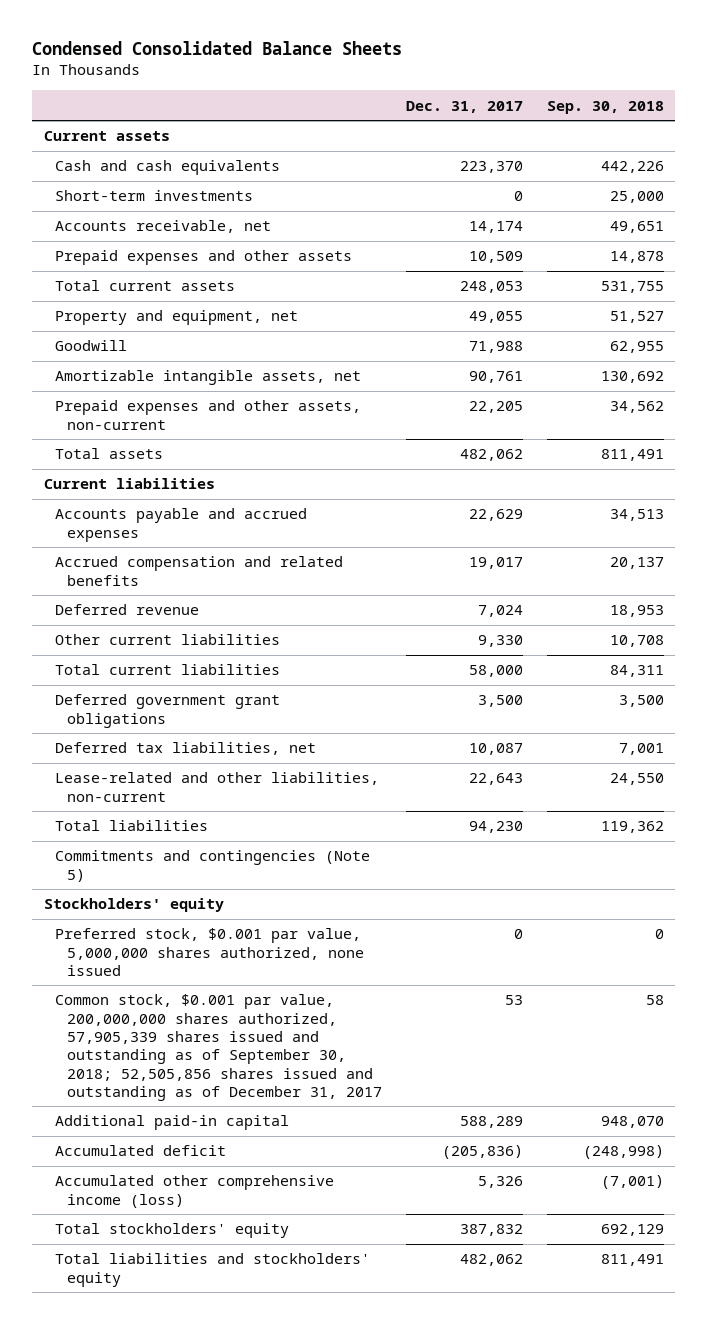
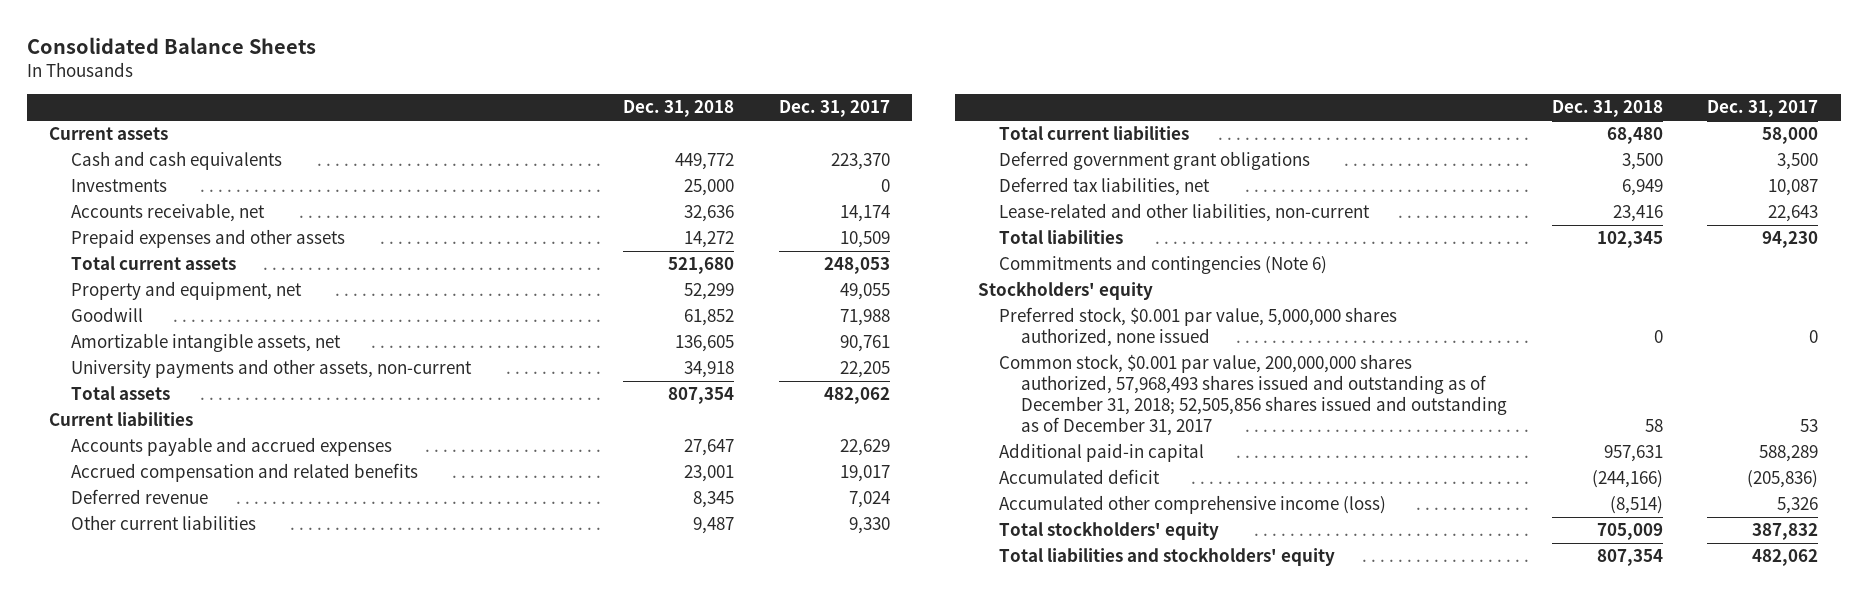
[32,41,403,56] Condensed Consolidated Balance Sheets -> [26,36,316,54] Consolidated Balance Sheets
[546,100,664,114] Sep. 30, 2018 -> none
none -> [623,100,735,118] Dec. 31, 2018
[55,190,254,202] Short-term investments -> [70,179,167,193] Investments
[55,400,362,430] Prepaid expenses and other assets, non-current -> [70,359,472,379] University payments and other assets, non-current
[55,850,371,882] Commitments and contingencies (Note 5) -> [999,255,1328,275] Commitments and contingencies (Note 6)
[55,994,383,1101] Common stock, $0.001 par value, 200,000,000 shares authorized, 57,905,339 shares issued and outstanding as of September 30, 2018; 52,505,856 shares issued and outstanding as of December 31, 2017 -> [999,354,1508,437] Common stock, $0.001 par value, 200,000,000 shares authorized, 57,968,493 shares issued and outstanding as of December 31, 2018; 52,505,856 shares issued and outstanding as of December 31, 2017

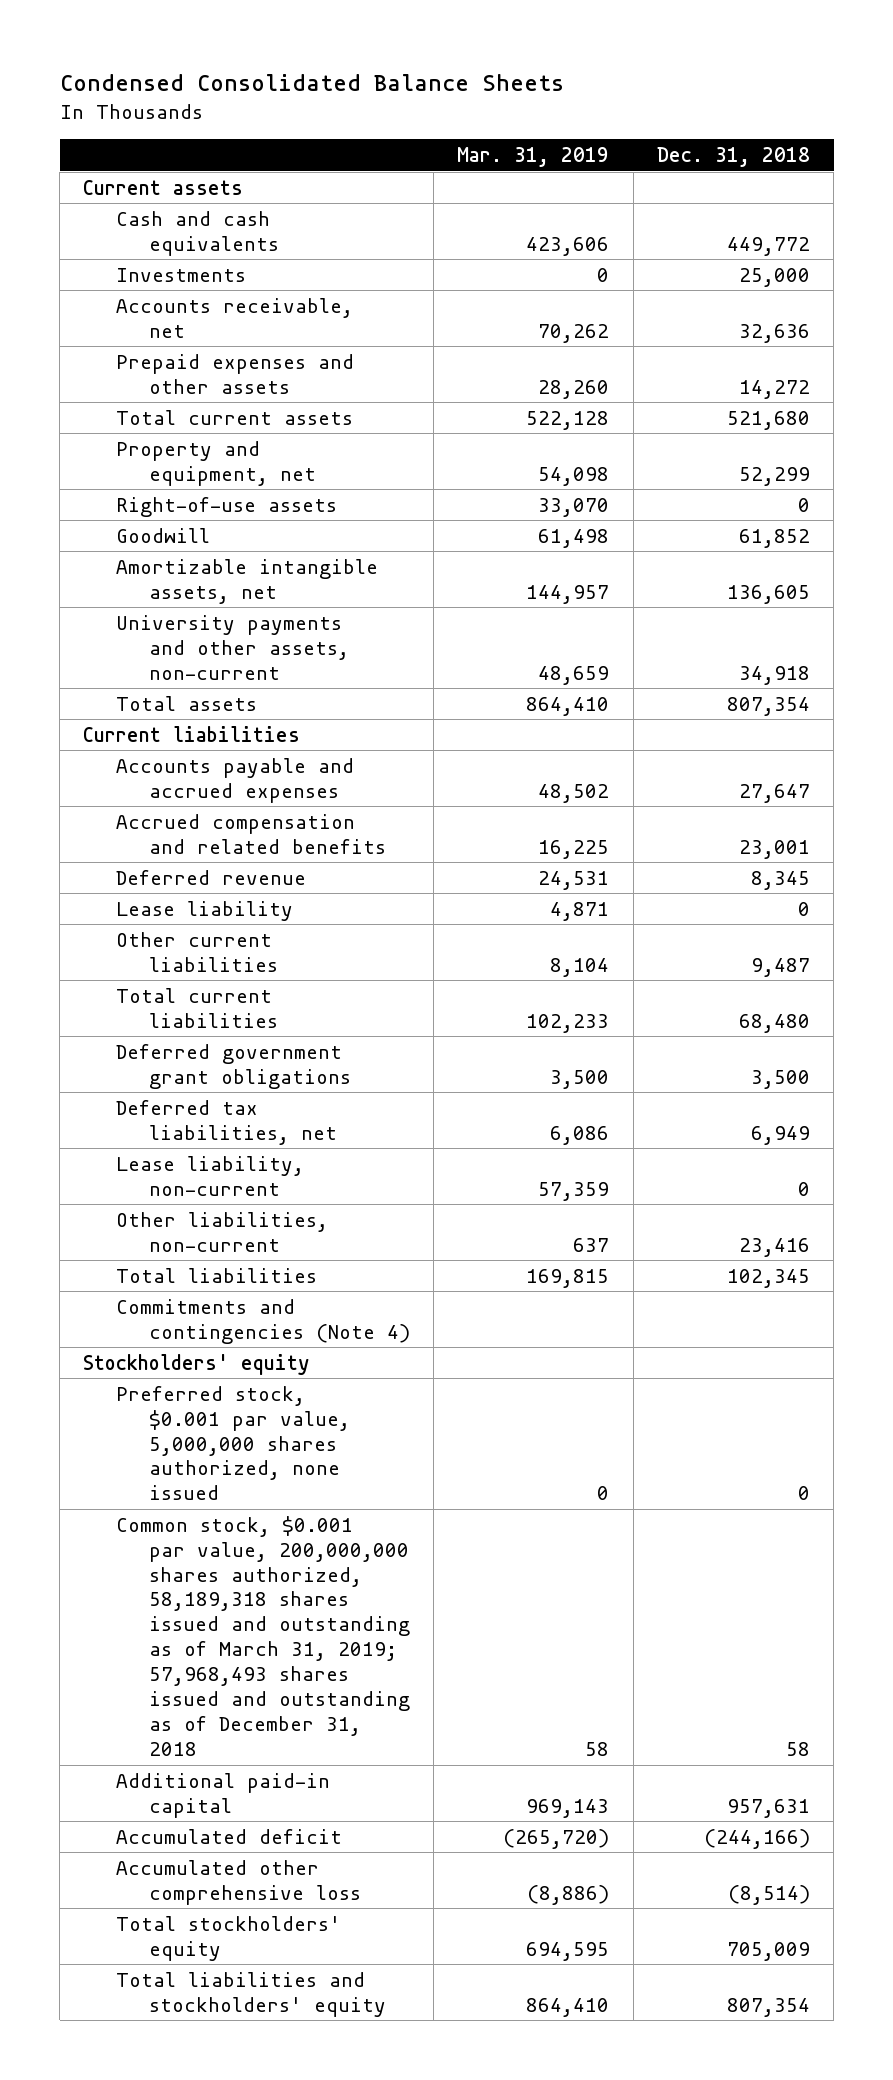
[26,36,316,54] Consolidated Balance Sheets -> [59,74,564,92] Condensed Consolidated Balance Sheets
[778,100,890,118] Dec. 31, 2017 -> none
none -> [457,146,610,167] Mar. 31, 2019
none -> [116,496,338,517] Right-of-use assets
none -> [116,900,294,921] Lease liability
none -> [116,1155,305,1196] Lease liability, non-current
[999,203,1371,223] Lease-related and other liabilities, non-current -> [116,1211,329,1252] Other liabilities, non-current
[999,255,1328,275] Commitments and contingencies (Note 6) -> [116,1298,410,1344] Commitments and contingencies (Note 4)
[999,354,1508,437] Common stock, $0.001 par value, 200,000,000 shares authorized, 57,968,493 shares issued and outstanding as of December 31, 2018; 52,505,856 shares issued and outstanding as of December 31, 2017 -> [116,1515,410,1757] Common stock, $0.001 par value, 200,000,000 shares authorized, 58,189,318 shares issued and outstanding as of March 31, 2019; 57,968,493 shares issued and outstanding as of December 31, 2018
[999,495,1387,515] Accumulated other comprehensive income (loss) -> [116,1859,361,1905] Accumulated other comprehensive loss

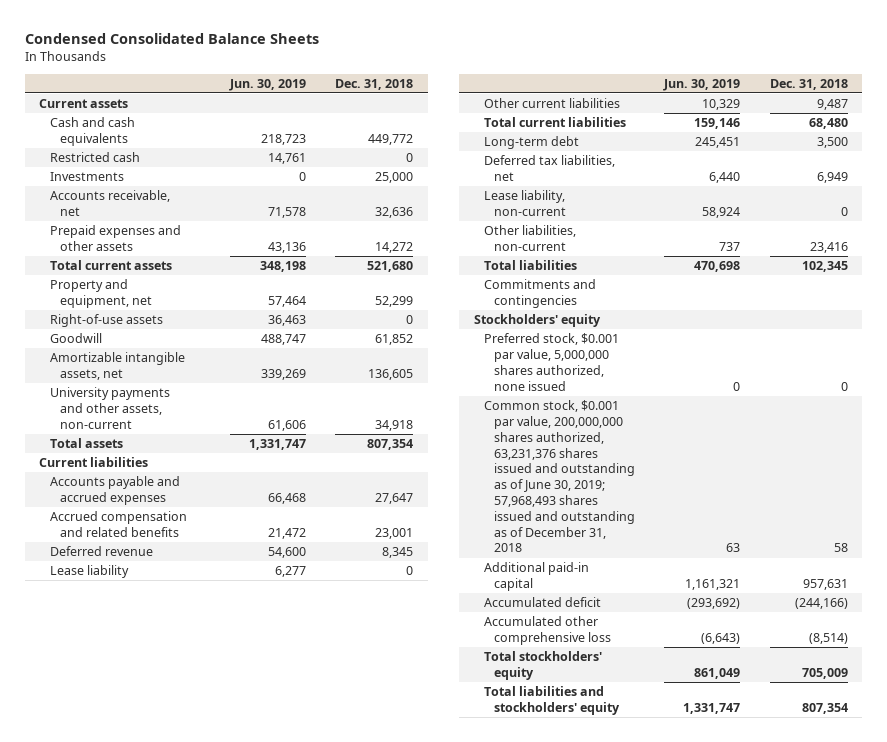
[457,146,610,167] Mar. 31, 2019 -> none
none -> [229,78,307,91] Jun. 30, 2019
none -> [49,152,140,163] Restricted cash
[116,1043,351,1089] Deferred government grant obligations -> none
none -> [484,136,580,150] Long-term debt
[116,1298,410,1344] Commitments and contingencies (Note 4) -> [484,279,597,308] Commitments and contingencies
[116,1515,410,1757] Common stock, $0.001 par value, 200,000,000 shares authorized, 58,189,318 shares issued and outstanding as of March 31, 2019; 57,968,493 shares issued and outstanding as of December 31, 2018 -> [484,400,636,553] Common stock, $0.001 par value, 200,000,000 shares authorized, 63,231,376 shares issued and outstanding as of June 30, 2019; 57,968,493 shares issued and outstanding as of December 31, 2018

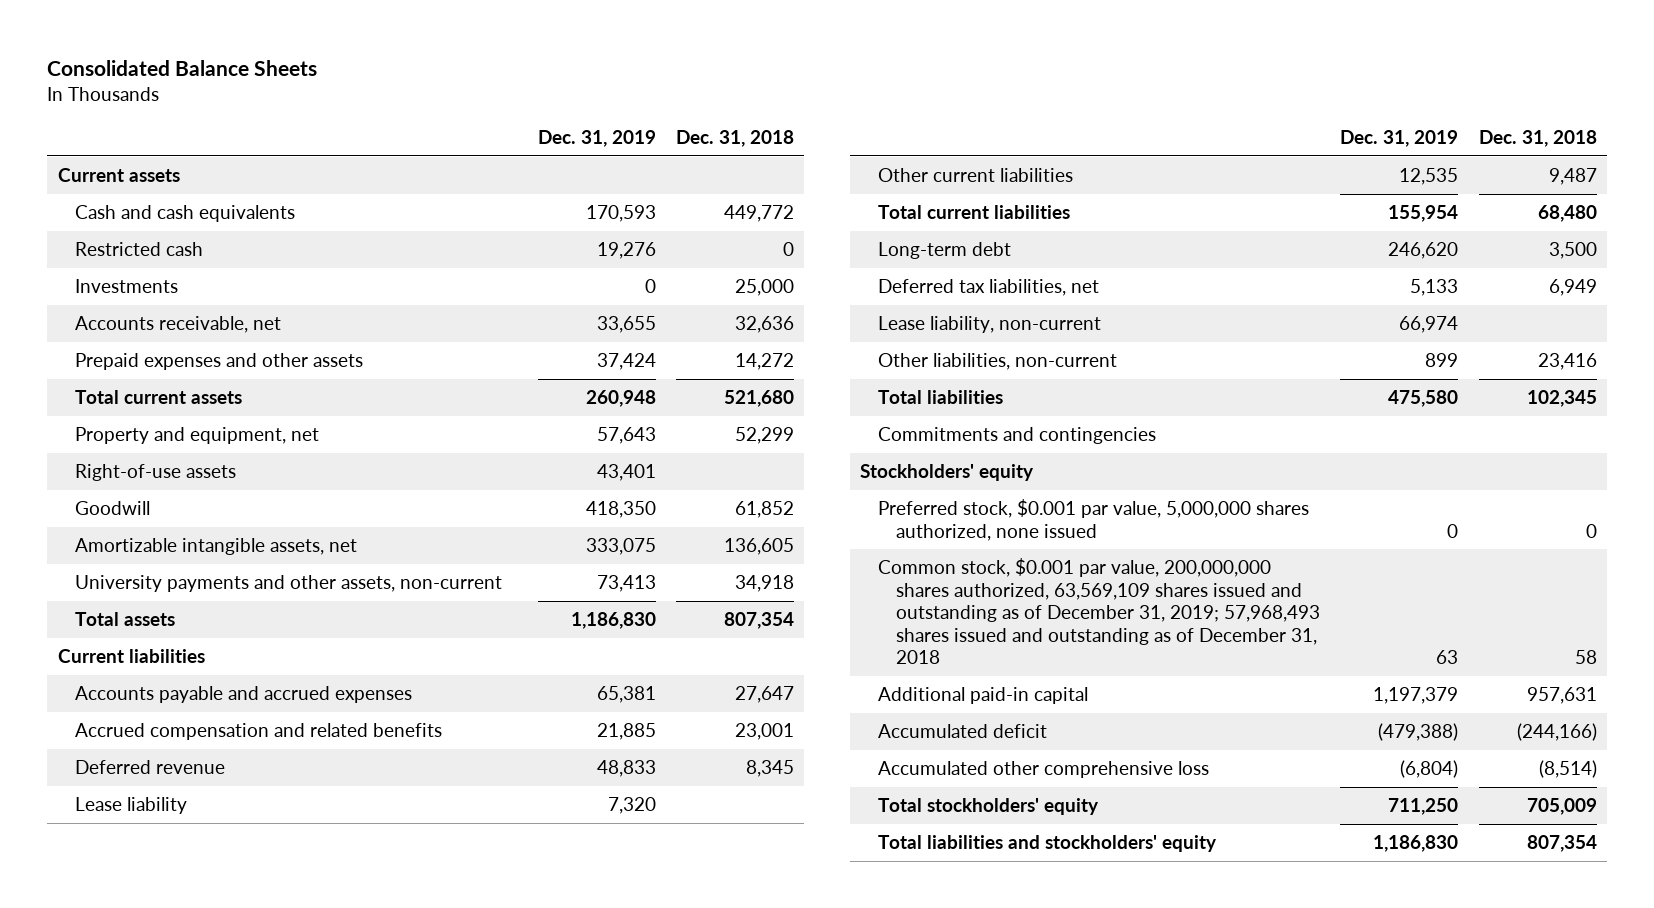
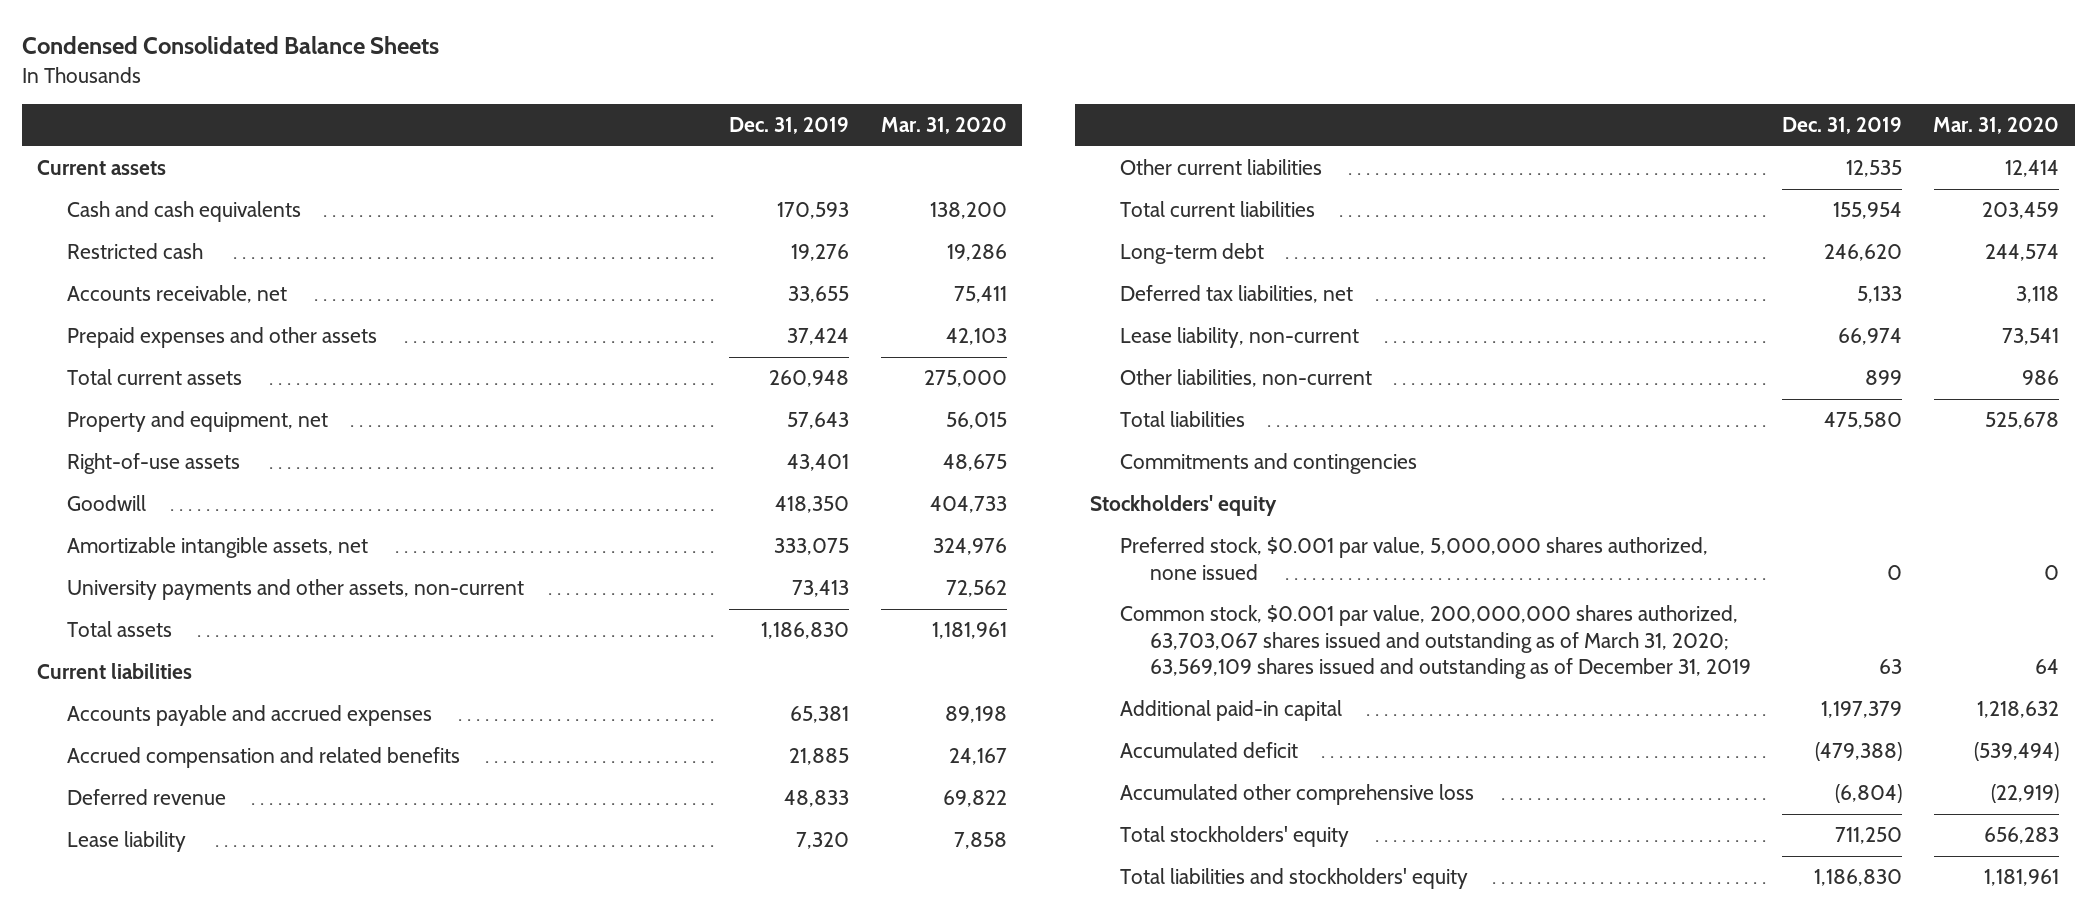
[47,59,318,76] Consolidated Balance Sheets -> [21,36,439,55] Condensed Consolidated Balance Sheets
[675,130,794,148] Dec. 31, 2018 -> none
none -> [880,116,1007,134] Mar. 31, 2020
[75,279,179,294] Investments -> none
[878,558,1320,665] Common stock, $0.001 par value, 200,000,000 shares authorized, 63,569,109 shares issued and outstanding as of December 31, 2019; 57,968,493 shares issued and outstanding as of December 31, 2018 -> [1120,605,1751,679] Common stock, $0.001 par value, 200,000,000 shares authorized, 63,703,067 shares issued and outstanding as of March 31, 2020; 63,569,109 shares issued and outstanding as of December 31, 2019

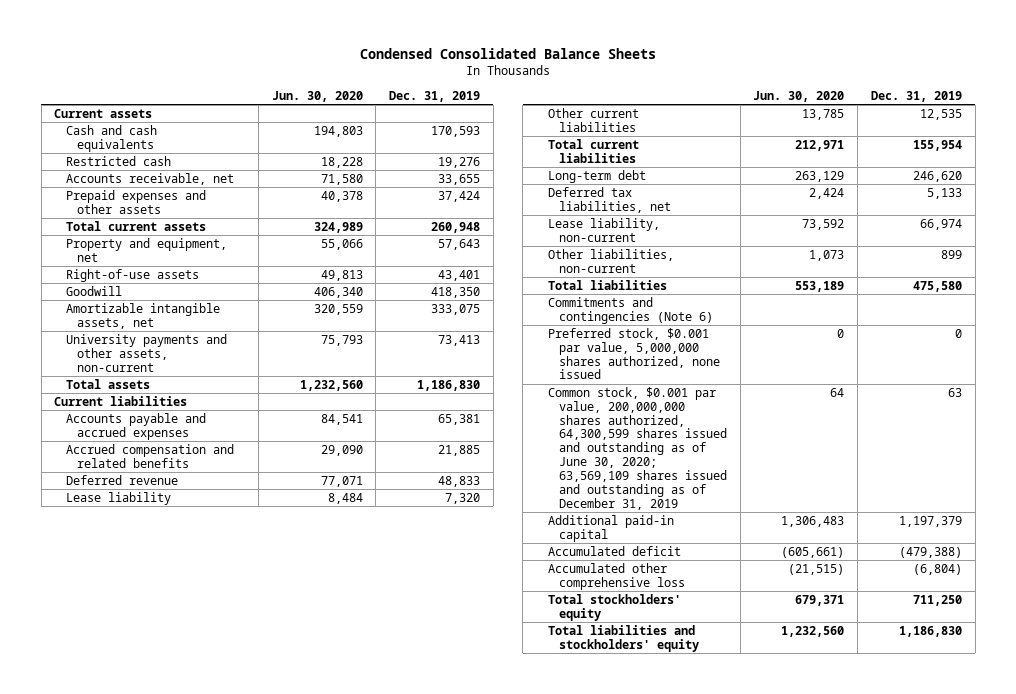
[880,116,1007,134] Mar. 31, 2020 -> none
none -> [271,90,363,102] Jun. 30, 2020
[1090,495,1278,517] Stockholders' equity -> none
[1120,453,1418,475] Commitments and contingencies -> [547,296,713,324] Commitments and contingencies (Note 6)
[1120,605,1751,679] Common stock, $0.001 par value, 200,000,000 shares authorized, 63,703,067 shares issued and outstanding as of March 31, 2020; 63,569,109 shares issued and outstanding as of December 31, 2019 -> [547,386,727,510] Common stock, $0.001 par value, 200,000,000 shares authorized, 64,300,599 shares issued and outstanding as of June 30, 2020; 63,569,109 shares issued and outstanding as of December 31, 2019

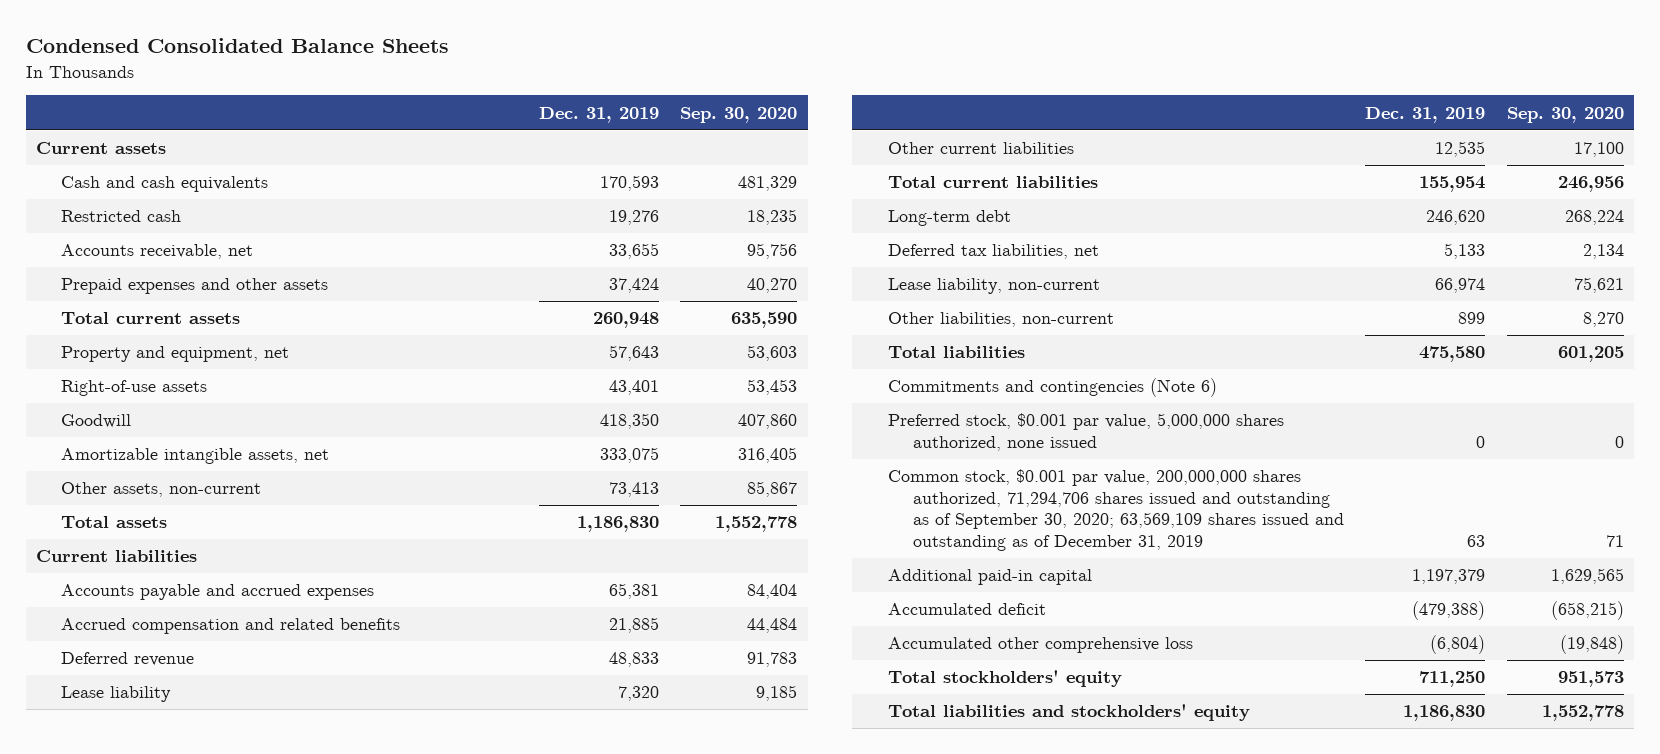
[271,90,363,102] Jun. 30, 2020 -> none
none -> [679,106,797,123] Sep. 30, 2020
[65,333,227,372] University payments and other assets, non-current -> [61,482,262,498] Other assets, non-current
[547,386,727,510] Common stock, $0.001 par value, 200,000,000 shares authorized, 64,300,599 shares issued and outstanding as of June 30, 2020; 63,569,109 shares issued and outstanding as of December 31, 2019 -> [888,469,1345,551] Common stock, $0.001 par value, 200,000,000 shares authorized, 71,294,706 shares issued and outstanding as of September 30, 2020; 63,569,109 shares issued and outstanding as of December 31, 2019

